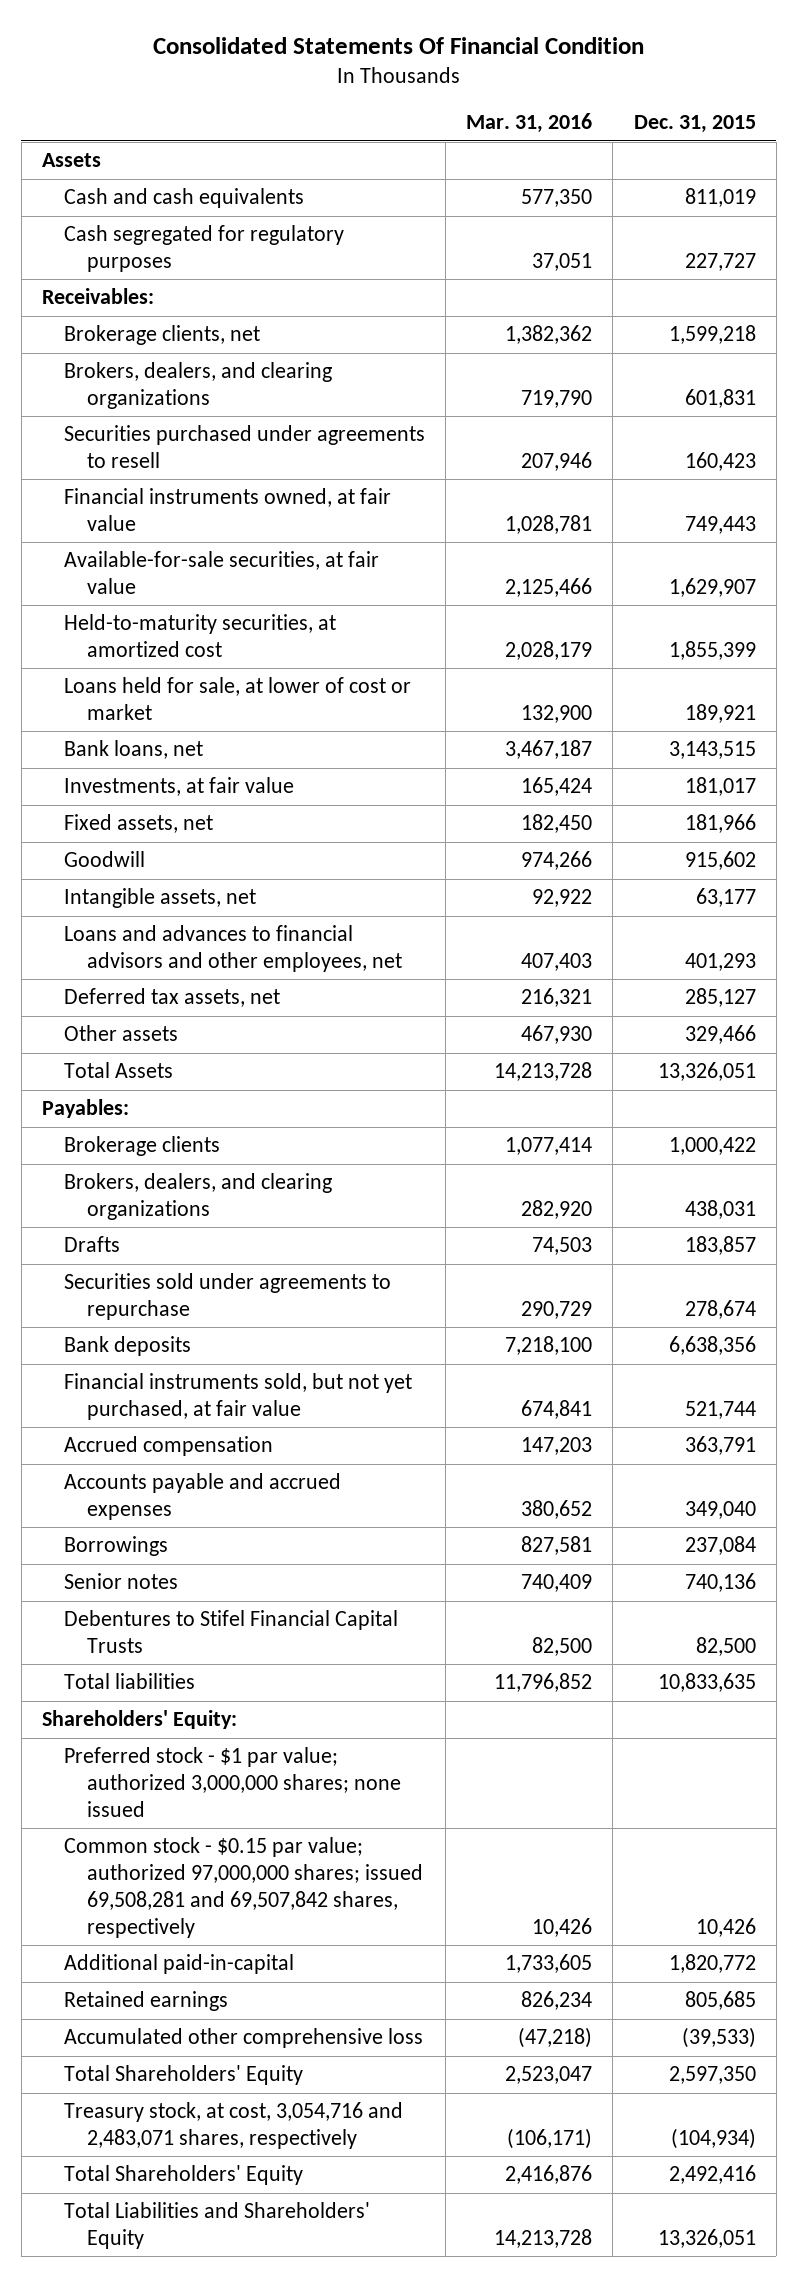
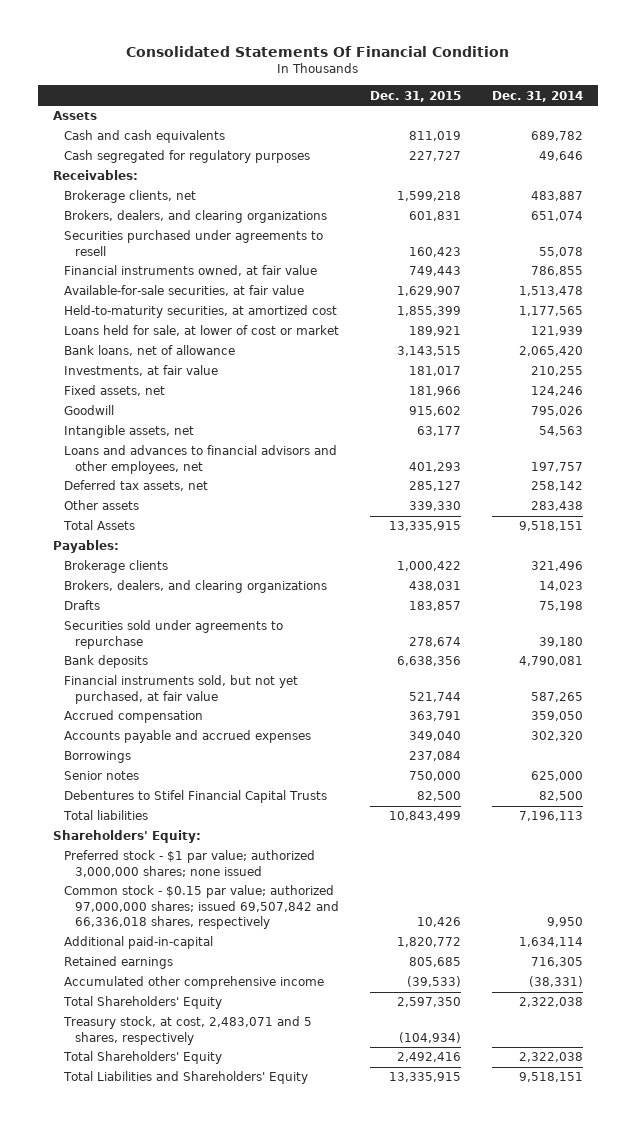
[466,113,593,134] Mar. 31, 2016 -> none
none -> [491,90,583,102] Dec. 31, 2014
[64,740,204,760] Bank loans, net -> [64,345,236,357] Bank loans, net of allowance
[684,1025,756,1045] 329,466 -> [409,501,462,512] 339,330
[657,1062,756,1082] 13,326,051 -> [389,521,462,532] 13,335,915
[684,1573,756,1593] 740,136 -> [409,771,462,782] 750,000
[657,1673,756,1693] 10,833,635 -> [389,811,462,822] 10,843,499
[64,1837,423,1938] Common stock - $0.15 par value; authorized 97,000,000 shares; issued 69,508,281 and 69,507,842 shares, respectively -> [64,885,340,930] Common stock - $0.15 par value; authorized 97,000,000 shares; issued 69,507,842 and 66,336,018 shares, respectively
[64,2028,424,2049] Accumulated other comprehensive loss -> [64,976,325,990] Accumulated other comprehensive income
[64,2102,404,2150] Treasury stock, at cost, 3,054,716 and 2,483,071 shares, respectively -> [63,1016,313,1045] Treasury stock, at cost, 2,483,071 and 5 shares, respectively
[657,2229,756,2249] 13,326,051 -> [389,1072,462,1083] 13,335,915

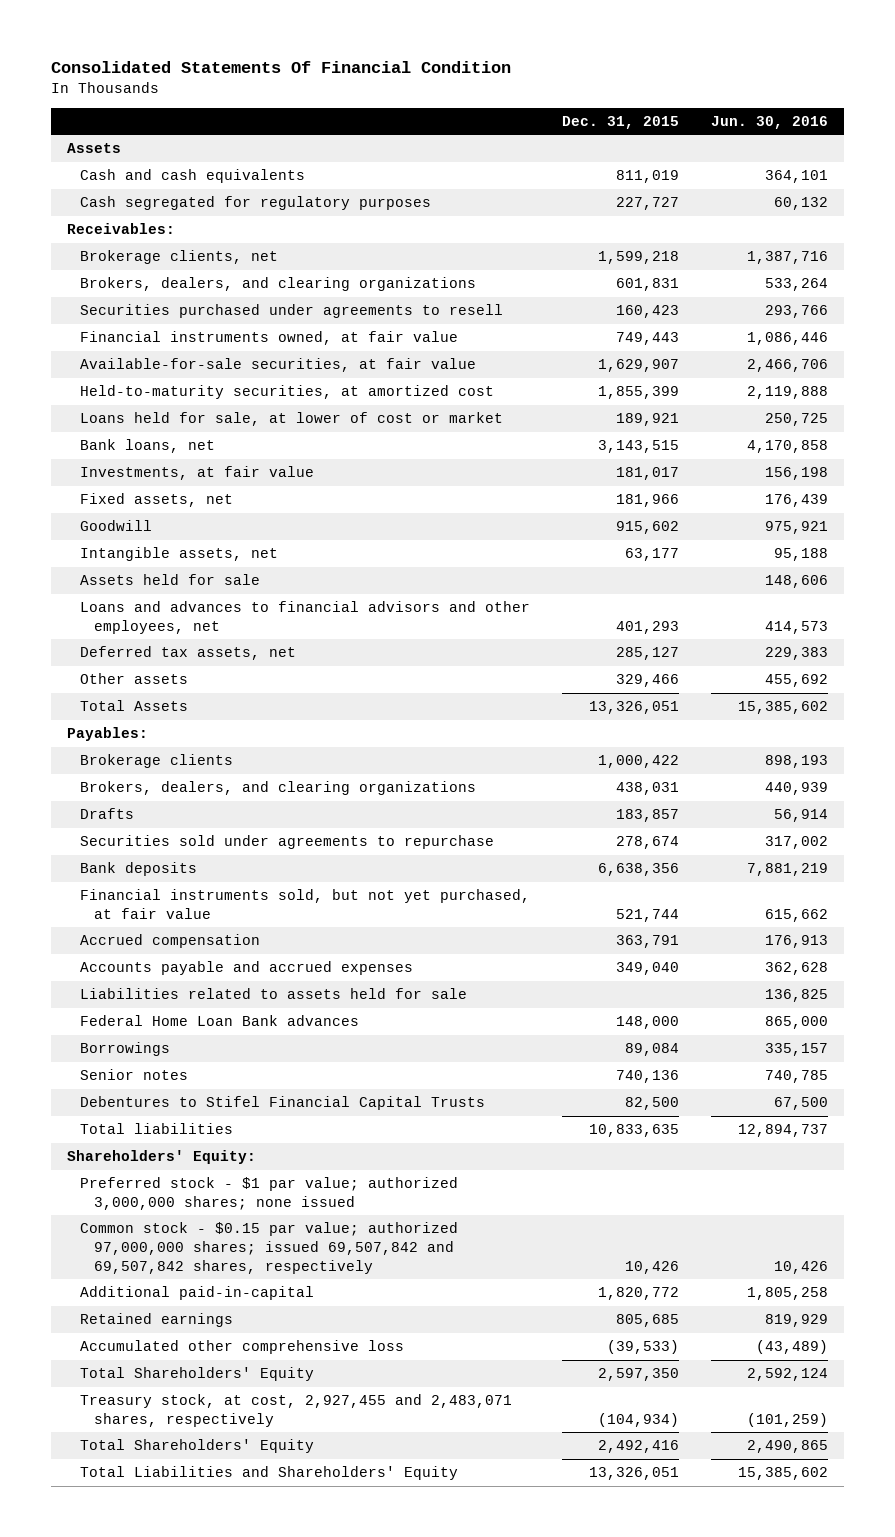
[491,90,583,102] Dec. 31, 2014 -> none
none -> [710,115,828,129] Jun. 30, 2016
[64,345,236,357] Bank loans, net of allowance -> [80,439,216,454] Bank loans, net
none -> [80,574,261,586] Assets held for sale
[409,501,462,512] 339,330 -> [616,674,680,688] 329,466
[389,521,462,532] 13,335,915 -> [589,701,680,715] 13,326,051
none -> [80,988,468,1000] Liabilities related to assets held for sale
none -> [80,1015,360,1027] Federal Home Loan Bank advances
[409,751,462,762] 237,084 -> [625,1043,680,1057] 89,084
[409,771,462,782] 750,000 -> [616,1070,680,1084] 740,136
[389,811,462,822] 10,843,499 -> [589,1124,680,1138] 10,833,635
[64,885,340,930] Common stock - $0.15 par value; authorized 97,000,000 shares; issued 69,507,842 and 66,336,018 shares, respectively -> [80,1222,459,1274] Common stock - $0.15 par value; authorized 97,000,000 shares; issued 69,507,842 and 69,507,842 shares, respectively
[64,976,325,990] Accumulated other comprehensive income -> [80,1340,405,1355] Accumulated other comprehensive loss
[63,1016,313,1045] Treasury stock, at cost, 2,483,071 and 5 shares, respectively -> [80,1394,513,1427] Treasury stock, at cost, 2,927,455 and 2,483,071 shares, respectively
[389,1072,462,1083] 13,335,915 -> [589,1467,680,1481] 13,326,051

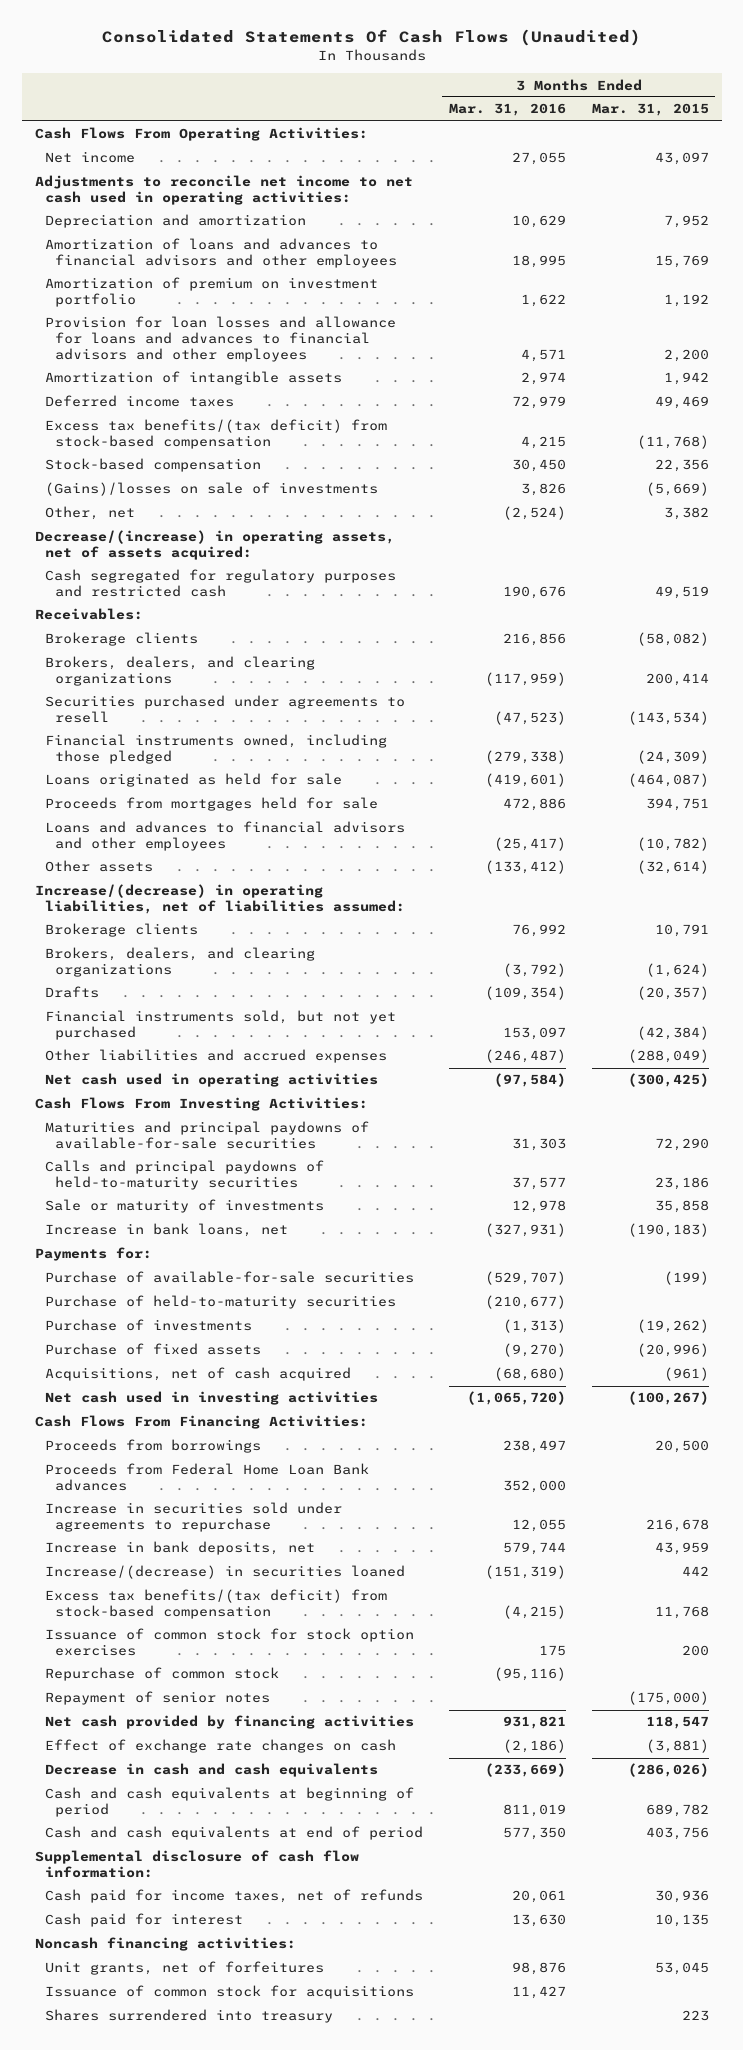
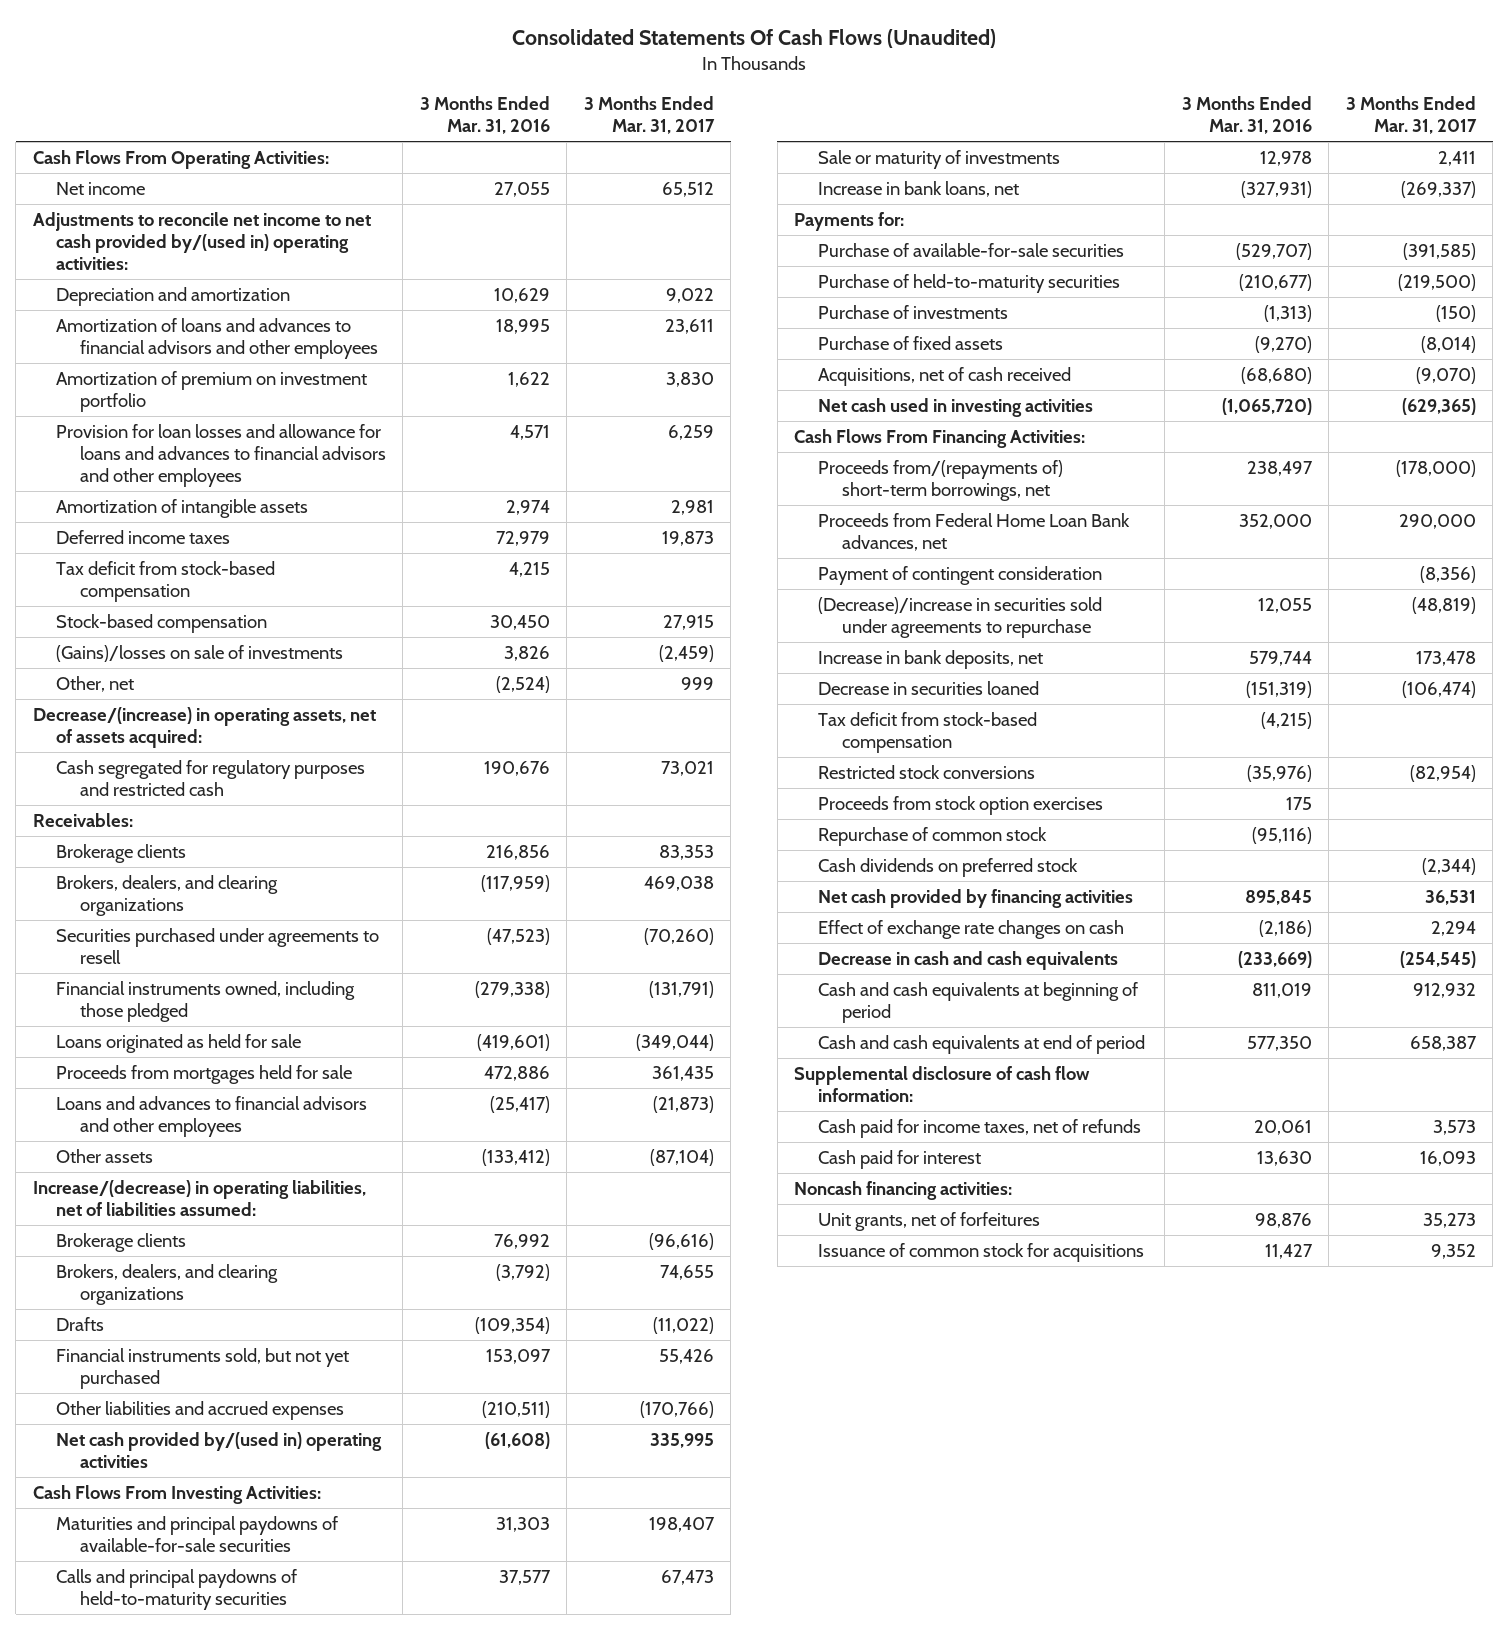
[591,103,709,117] Mar. 31, 2015 -> none
none -> [583,96,715,135] 3 Months Ended Mar. 31, 2017
[34,175,413,206] Adjustments to reconcile net income to net cash used in operating activities: -> [32,212,371,270] Adjustments to reconcile net income to net cash provided by/(used in) operating activities:
[44,419,387,450] Excess tax benefits/(tax deficit) from stock-based compensation -> [56,561,276,602] Tax deficit from stock-based compensation
[484,1049,566,1064] (246,487) -> [481,1401,550,1419] (210,511)
[44,1073,378,1088] Net cash used in operating activities -> [56,1432,383,1468] Net cash provided by/(used in) operating activities
[493,1073,566,1088] (97,584) -> [484,1432,550,1450] (61,608)
[44,1367,351,1382] Acquisitions, net of cash acquired -> [818,367,1072,387] Acquisitions, net of cash received
[44,1439,261,1454] Proceeds from borrowings -> [818,460,1064,501] Proceeds from/(repayments of) short-term borrowings, net
[44,1463,369,1492] Proceeds from Federal Home Loan Bank advances -> [818,513,1131,551] Proceeds from Federal Home Loan Bank advances, net
none -> [818,566,1103,586] Payment of contingent consideration
[44,1502,342,1533] Increase in securities sold under agreements to repurchase -> [818,597,1103,638] (Decrease)/increase in securities sold under agreements to repurchase
[44,1565,405,1580] Increase/(decrease) in securities loaned -> [818,681,1040,696] Decrease in securities loaned
[44,1589,387,1620] Excess tax benefits/(tax deficit) from stock-based compensation -> [818,712,1038,753] Tax deficit from stock-based compensation
none -> [818,765,1036,780] Restricted stock conversions
[44,1628,414,1657] Issuance of common stock for stock option exercises -> [818,796,1104,816] Proceeds from stock option exercises
[44,1691,270,1706] Repayment of senior notes -> none
none -> [818,858,1079,878] Cash dividends on preferred stock
[502,1716,566,1730] 931,821 -> [1244,890,1312,906] 895,845
[44,2009,333,2024] Shares surrendered into treasury -> none

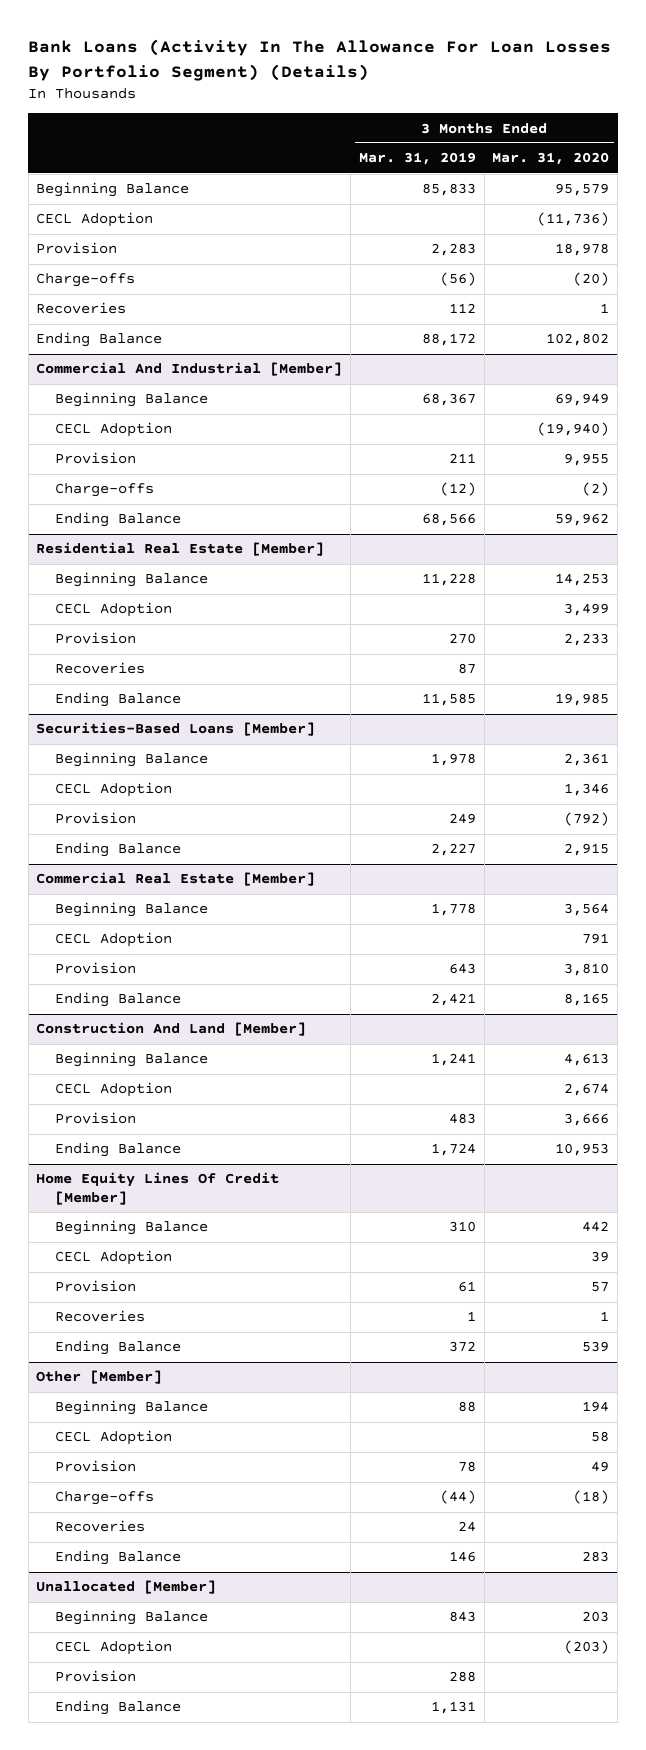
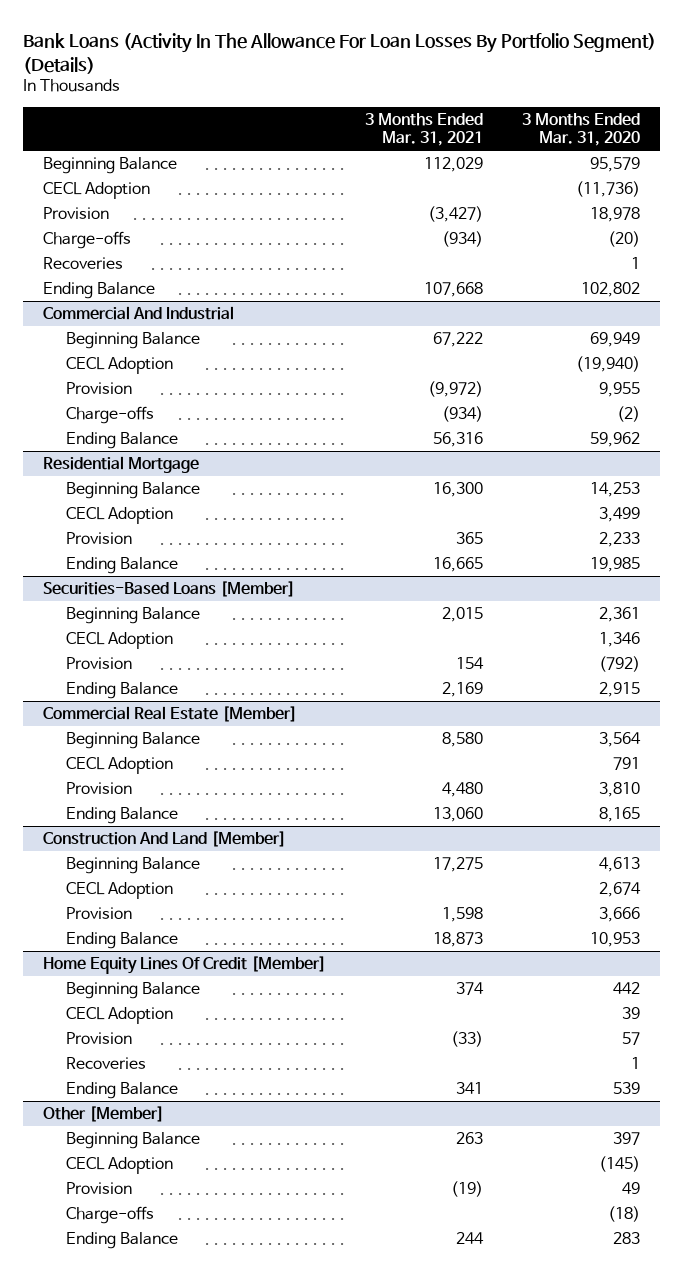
[358,152,476,166] Mar. 31, 2019 -> none
none -> [364,112,483,147] 3 Months Ended Mar. 31, 2021
[36,362,343,377] Commercial And Industrial [Member] -> [42,306,234,321] Commercial And Industrial
[36,542,325,557] Residential Real Estate [Member] -> [42,456,199,474] Residential Mortgage
[54,662,145,675] Recoveries -> none
[582,1401,610,1413] 194 -> [613,1132,641,1146] 397
[591,1431,610,1443] 58 -> [599,1156,641,1173] (145)
[54,1520,145,1533] Recoveries -> none
[36,1580,217,1595] Unallocated [Member] -> none
[54,1610,208,1626] Beginning Balance -> none
[54,1640,172,1656] CECL Adoption -> none
[54,1670,136,1683] Provision -> none
[54,1700,181,1716] Ending Balance -> none

